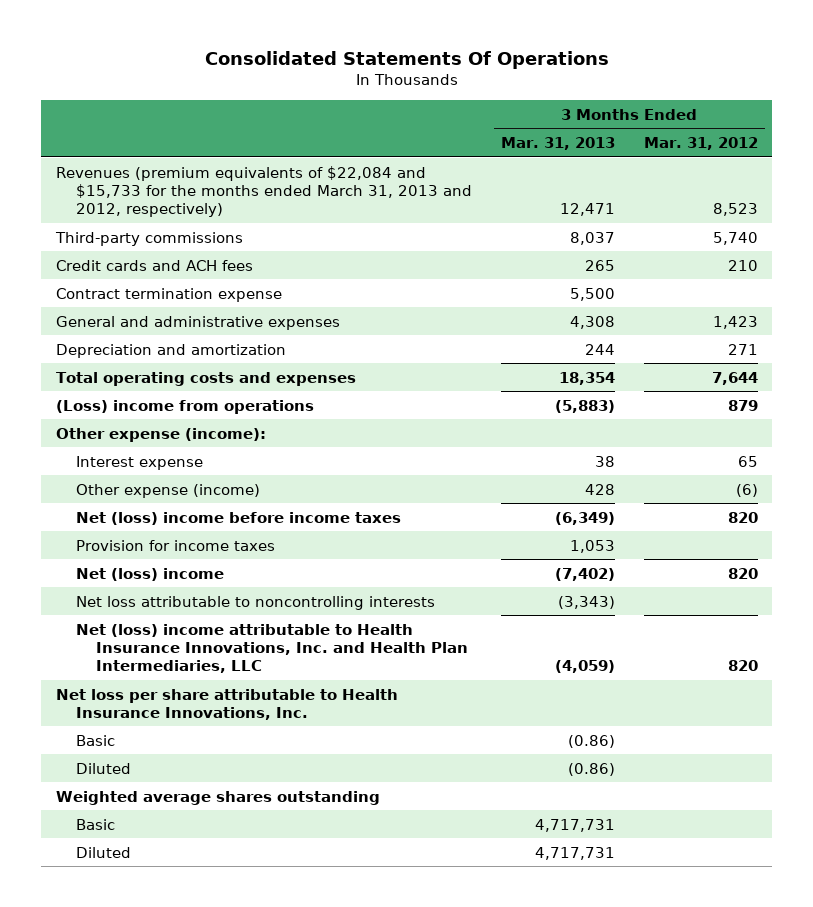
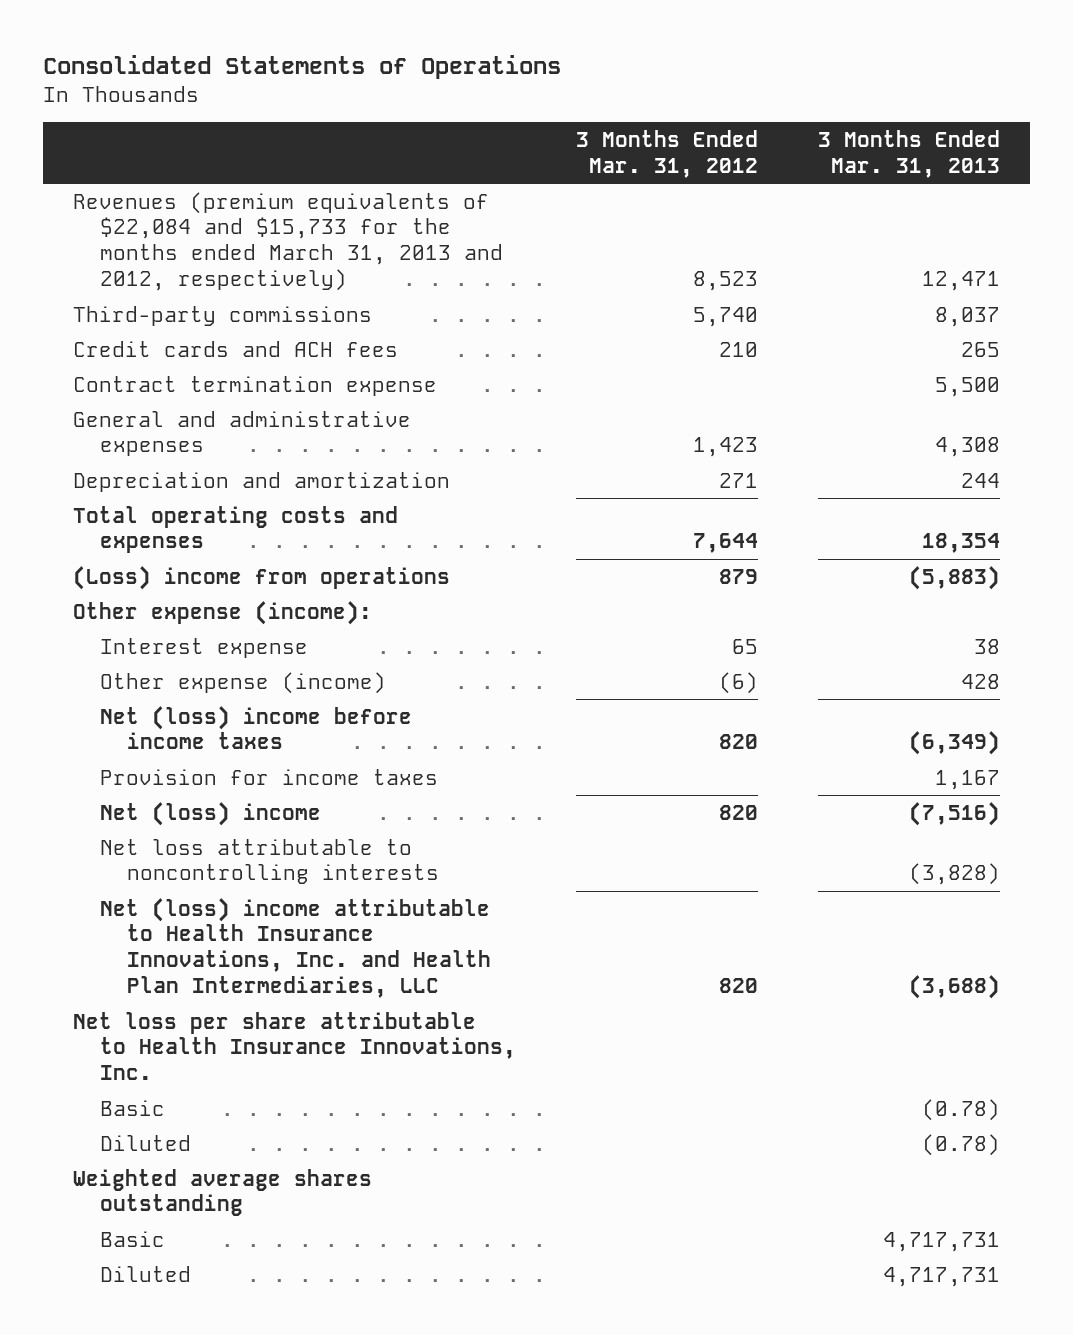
[204,50,609,69] Consolidated Statements Of Operations -> [42,55,561,80] Consolidated Statements of Operations
[569,539,615,553] 1,053 -> [934,769,1000,790] 1,167
[554,567,615,581] (7,402) -> [908,801,1000,826] (7,516)
[557,595,615,609] (3,343) -> [908,863,1000,886] (3,828)
[554,660,615,674] (4,059) -> [908,975,1000,1000] (3,688)
[567,734,615,748] (0.86) -> [921,1098,1000,1121] (0.78)
[567,762,615,776] (0.86) -> [921,1133,1000,1156] (0.78)

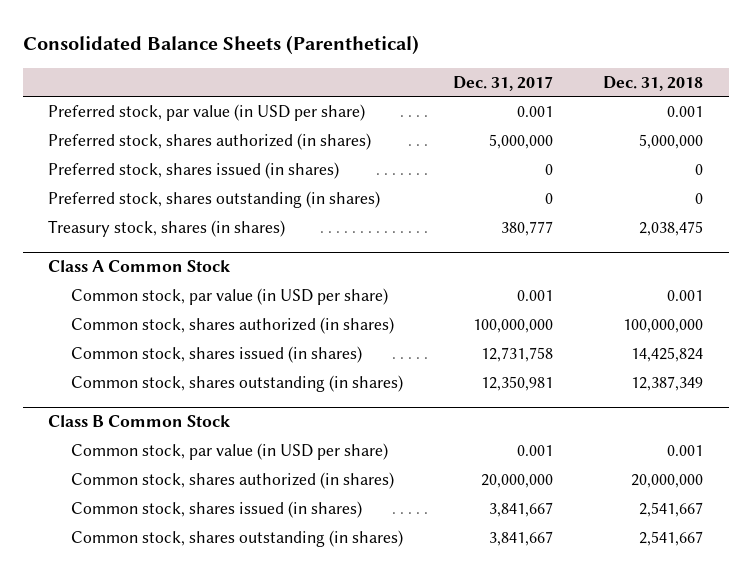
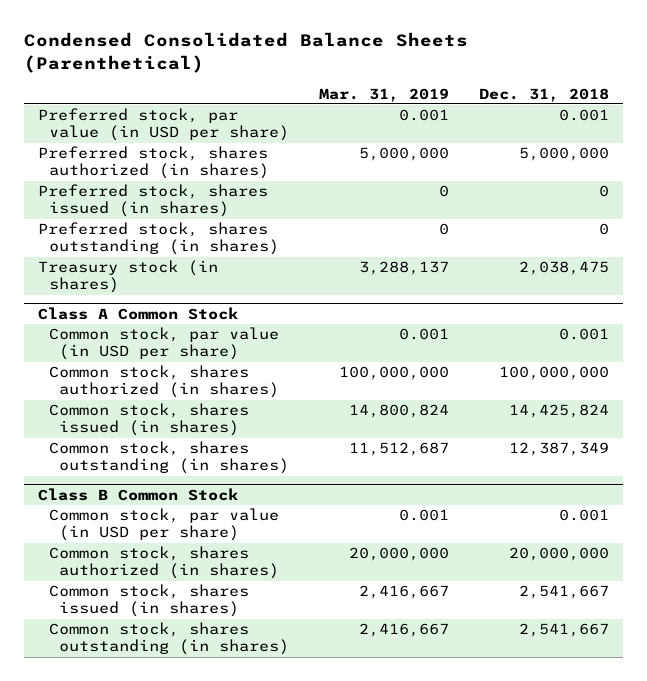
[22,35,419,56] Consolidated Balance Sheets (Parenthetical) -> [23,32,468,73] Condensed Consolidated Balance Sheets (Parenthetical)
[453,75,554,91] Dec. 31, 2017 -> none
none -> [319,87,450,102] Mar. 31, 2019
[47,220,285,238] Treasury stock, shares (in shares) -> [38,260,219,294] Treasury stock (in shares)

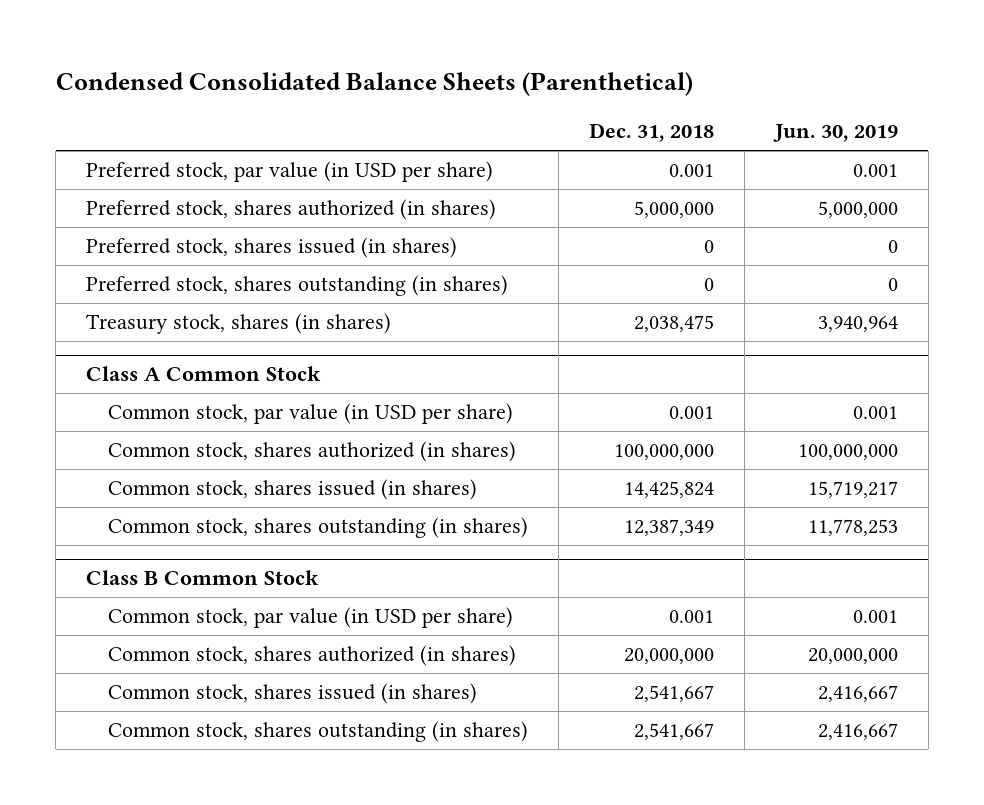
[319,87,450,102] Mar. 31, 2019 -> none
none -> [772,124,898,143] Jun. 30, 2019
[38,260,219,294] Treasury stock (in shares) -> [86,313,392,335] Treasury stock, shares (in shares)

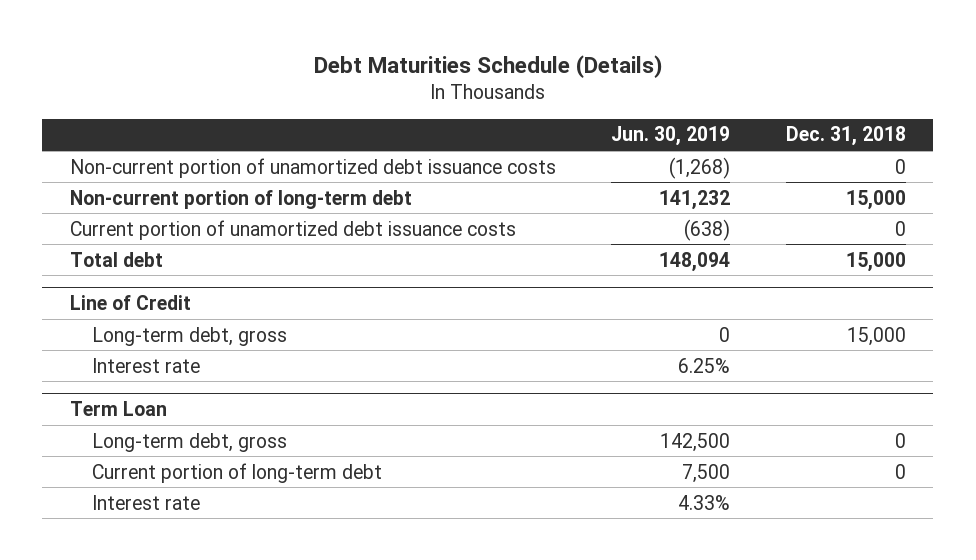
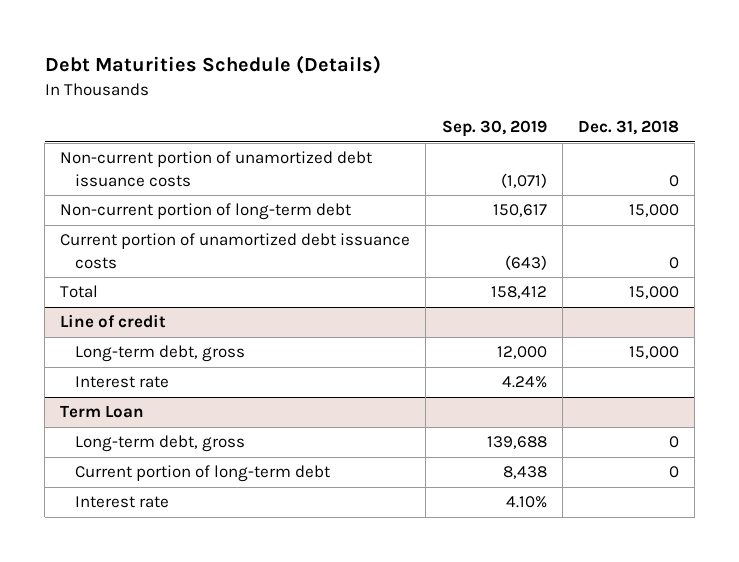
[611,126,731,147] Jun. 30, 2019 -> none
none -> [441,120,547,138] Sep. 30, 2019
[69,251,163,267] Total debt -> [60,285,99,299] Total
[69,295,191,311] Line of Credit -> [60,314,167,329] Line of credit

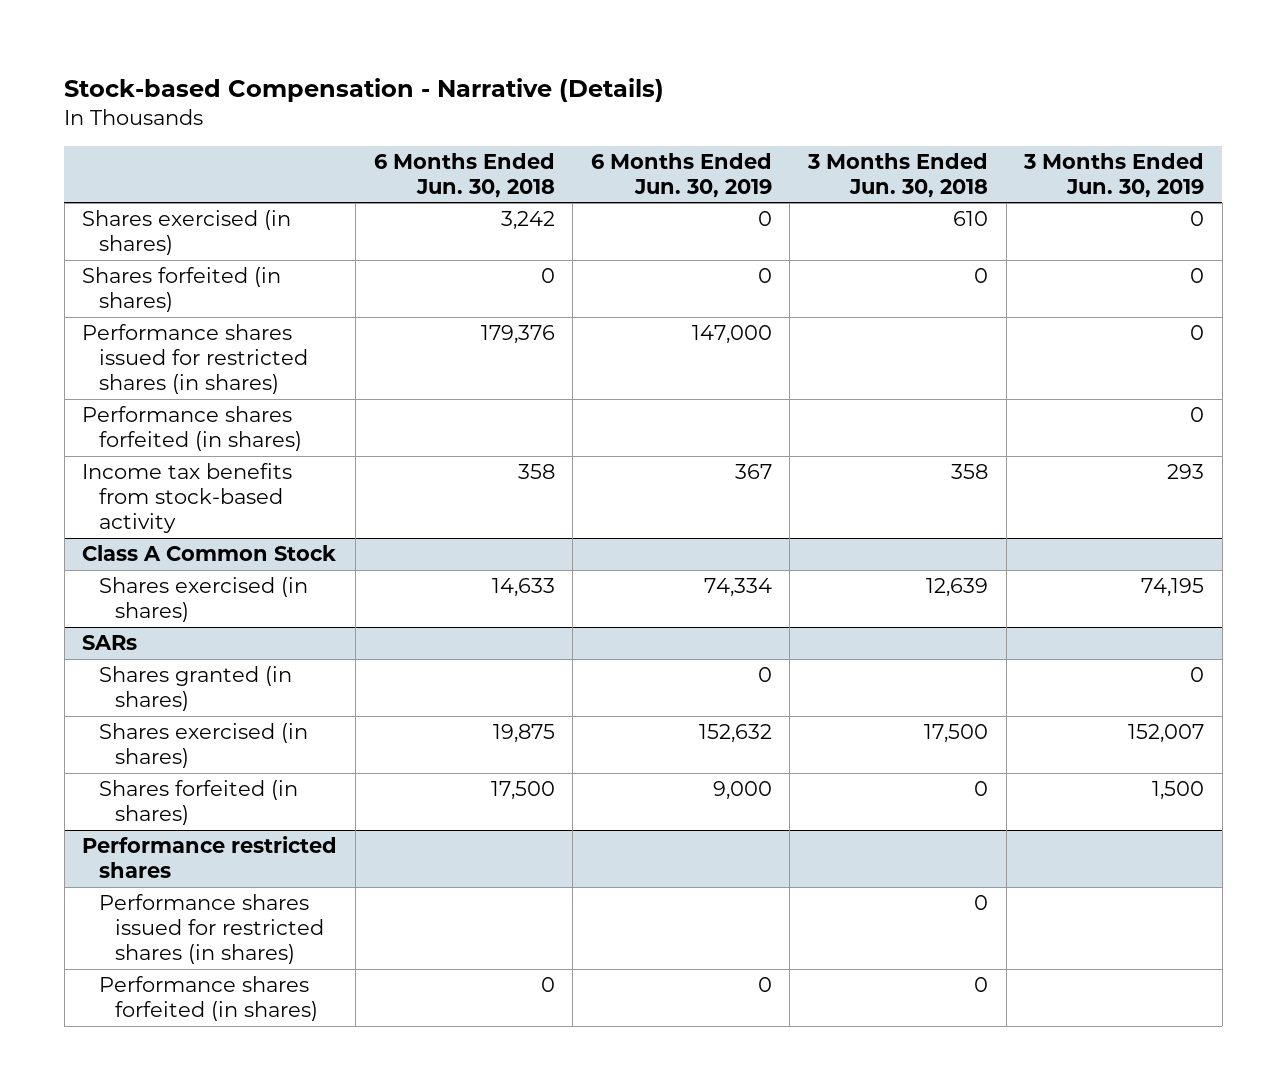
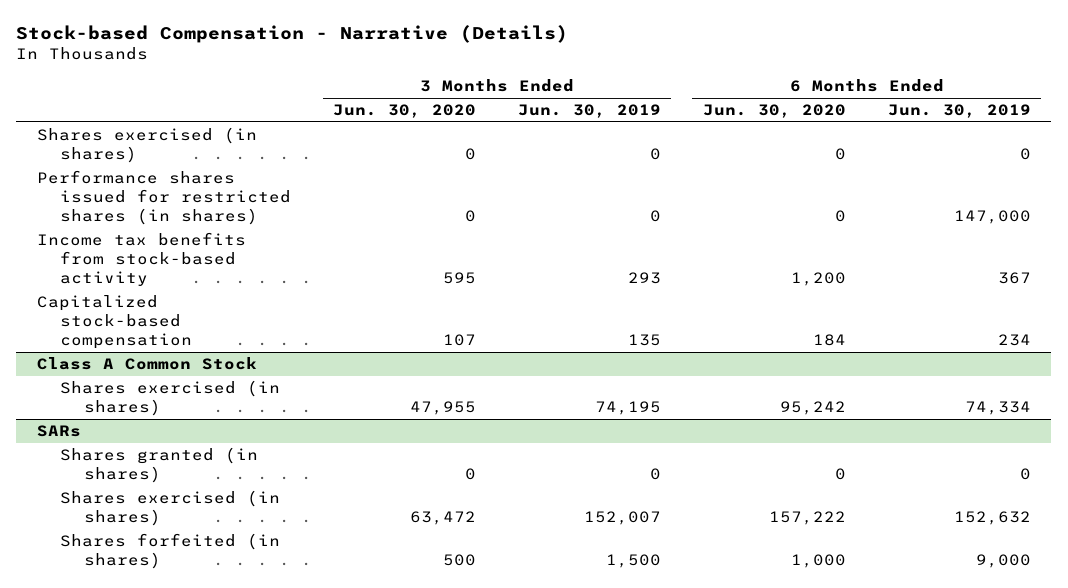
[373,152,555,198] 6 Months Ended Jun. 30, 2018 -> none
[806,152,988,198] 3 Months Ended Jun. 30, 2018 -> none
none -> [333,104,477,119] Jun. 30, 2020
none -> [702,104,846,119] Jun. 30, 2020
[82,267,282,313] Shares forfeited (in shares) -> none
[82,406,302,452] Performance shares forfeited (in shares) -> none
none -> [37,295,193,350] Capitalized stock-based compensation
[82,836,338,879] Performance restricted shares -> none
[98,894,324,964] Performance shares issued for restricted shares (in shares) -> none
[98,976,318,1022] Performance shares forfeited (in shares) -> none

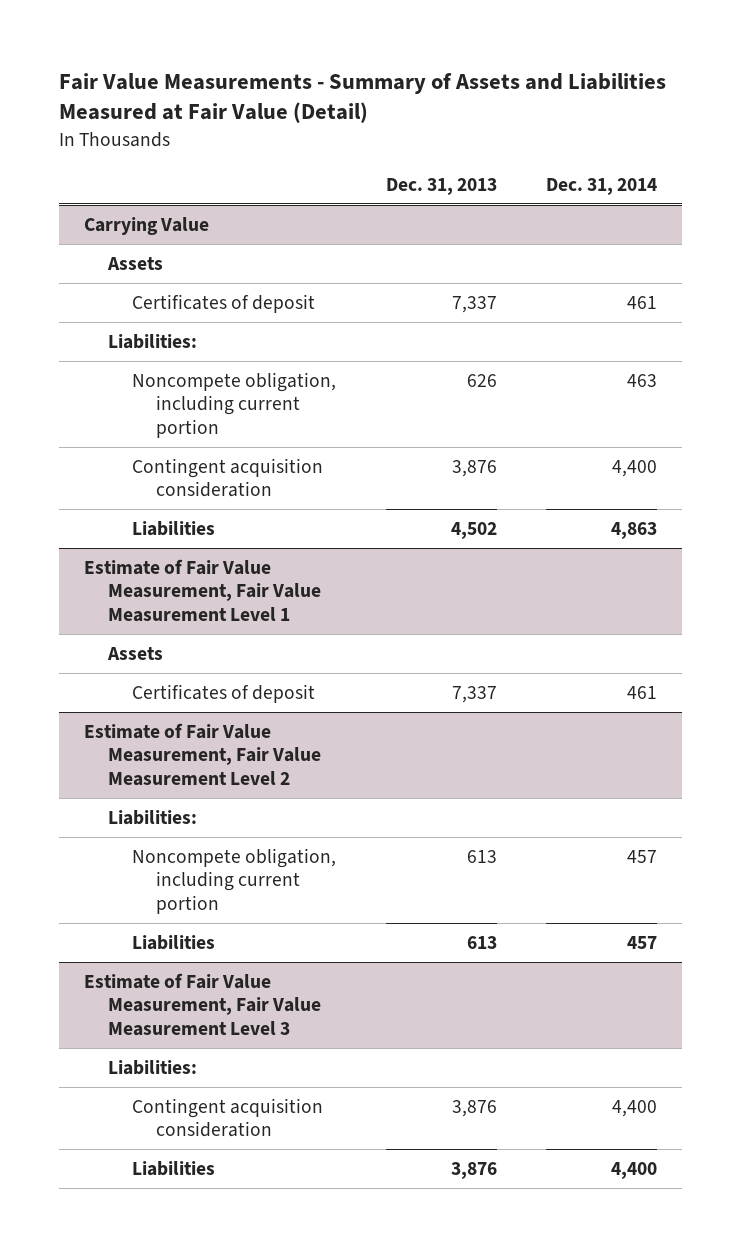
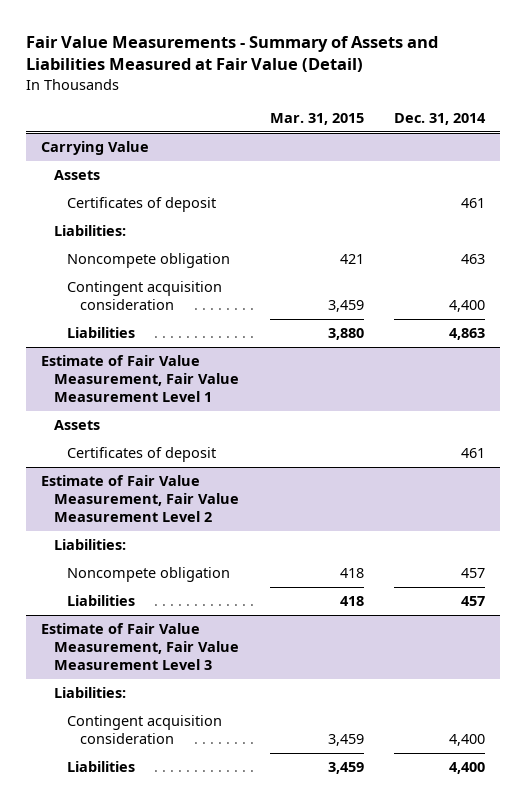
[385,177,497,195] Dec. 31, 2013 -> none
none -> [269,112,364,125] Mar. 31, 2015
[131,371,336,439] Noncompete obligation, including current portion -> [66,252,230,268] Noncompete obligation
[131,847,336,915] Noncompete obligation, including current portion -> [66,566,230,582] Noncompete obligation

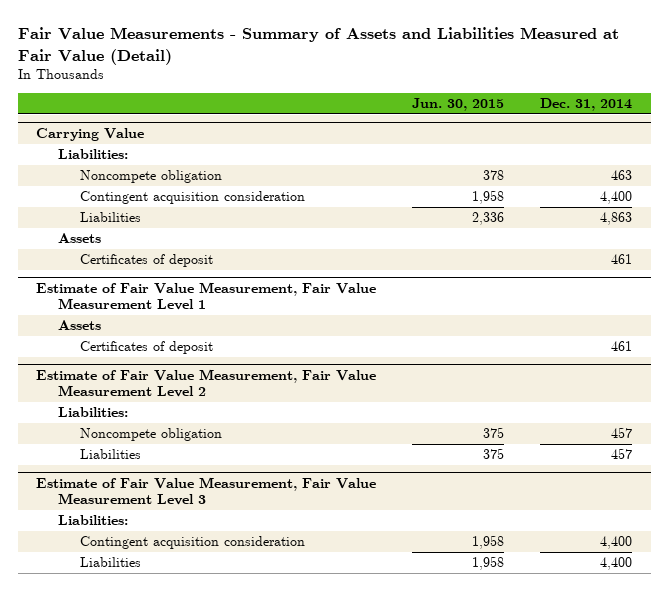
[269,112,364,125] Mar. 31, 2015 -> none
none -> [412,97,505,111] Jun. 30, 2015
[54,169,101,180] Assets -> [58,233,102,244] Assets
[66,196,216,212] Certificates of deposit -> [79,254,213,268] Certificates of deposit

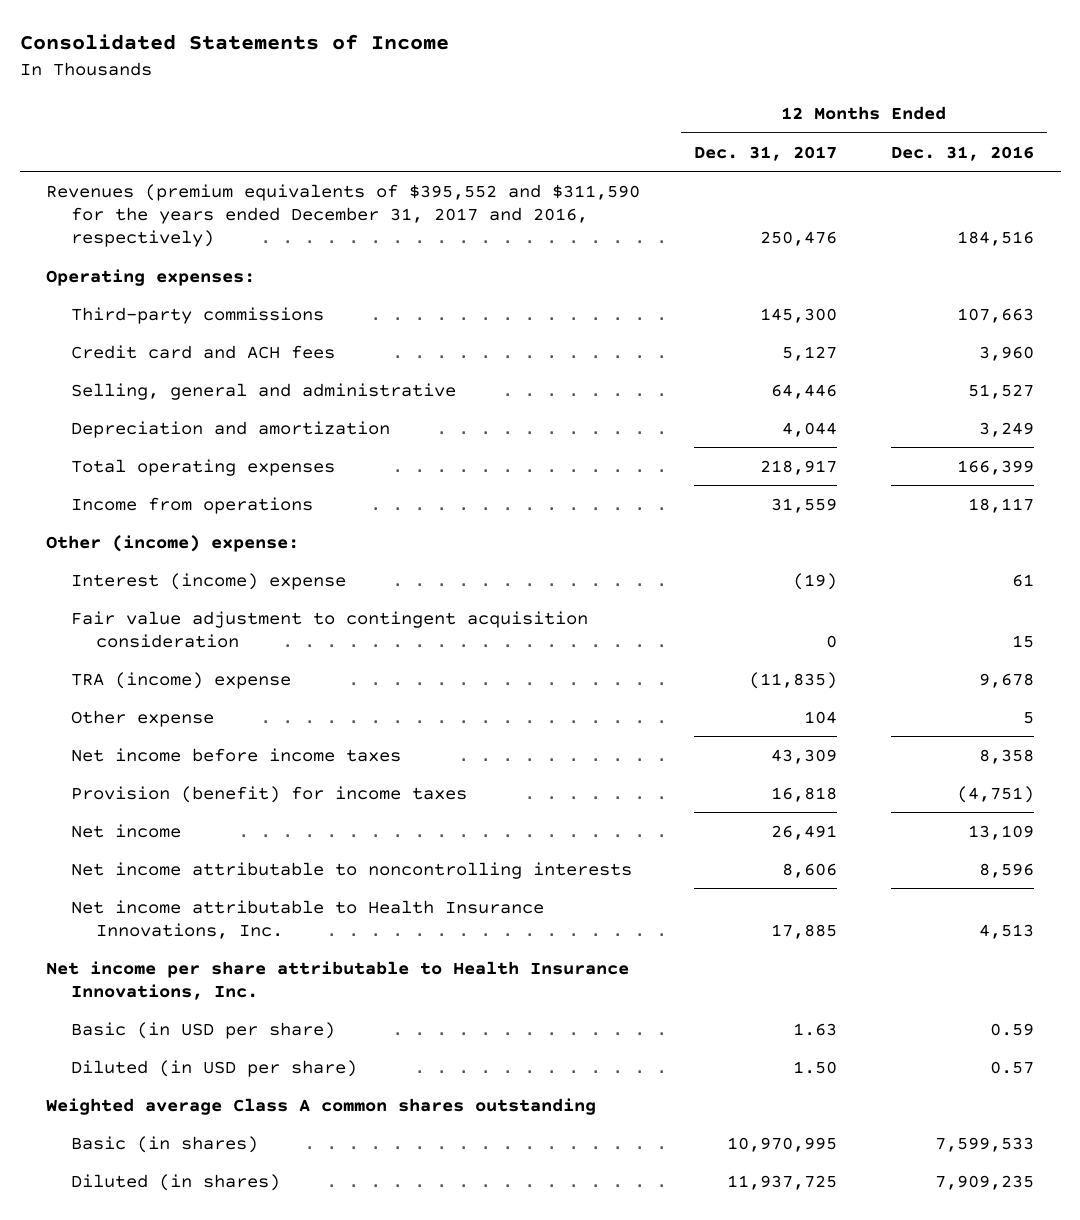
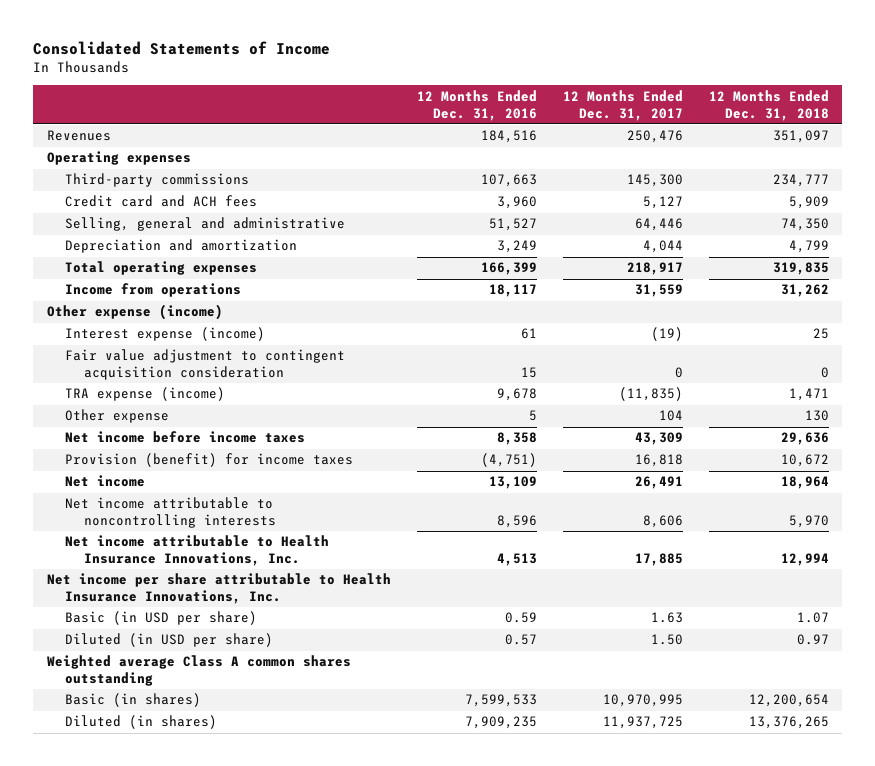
none -> [708,89,829,121] 12 Months Ended Dec. 31, 2018
[46,183,641,248] Revenues (premium equivalents of $395,552 and $311,590 for the years ended December 31, 2017 and 2016, respectively) -> [46,130,111,142] Revenues
[46,268,256,286] Operating expenses: -> [46,151,191,166] Operating expenses
[46,534,300,552] Other (income) expense: -> [46,304,223,321] Other expense (income)
[71,572,347,590] Interest (income) expense -> [65,327,266,342] Interest expense (income)
[71,671,292,689] TRA (income) expense -> [65,387,226,402] TRA expense (income)

